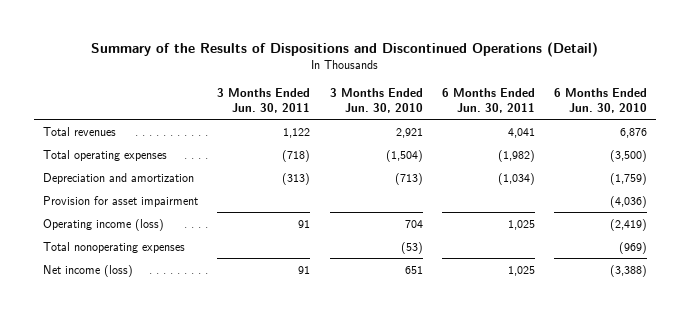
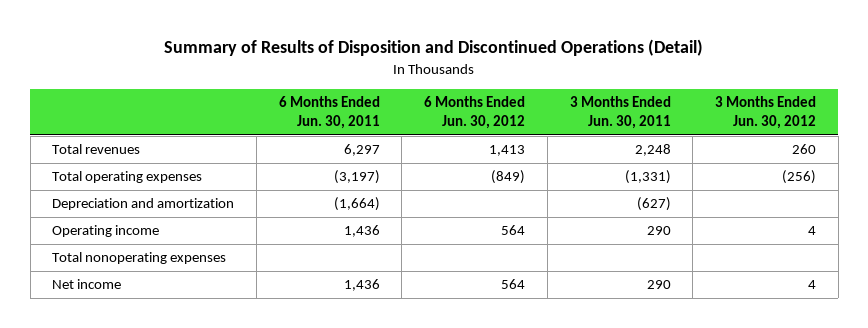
[91,41,599,57] Summary of the Results of Dispositions and Discontinued Operations (Detail) -> [164,39,704,57] Summary of Results of Disposition and Discontinued Operations (Detail)
[329,87,423,113] 3 Months Ended Jun. 30, 2010 -> none
[553,87,647,113] 6 Months Ended Jun. 30, 2010 -> none
none -> [424,96,526,130] 6 Months Ended Jun. 30, 2012
none -> [715,96,817,130] 3 Months Ended Jun. 30, 2012
[43,195,199,207] Provision for asset impairment -> none
[283,127,311,138] 1,122 -> [634,144,671,157] 2,248
[507,127,535,138] 4,041 -> [343,144,380,157] 6,297
[282,149,311,162] (718) -> [624,170,671,185] (1,331)
[497,149,535,162] (1,982) -> [333,170,380,185] (3,197)
[282,172,311,185] (313) -> [636,197,671,212] (627)
[497,172,535,185] (1,034) -> [333,197,380,212] (1,664)
[43,218,165,231] Operating income (loss) -> [52,225,160,238] Operating income
[298,219,311,228] 91 -> [646,226,671,236] 290
[507,219,535,230] 1,025 -> [343,225,380,238] 1,436
[43,264,134,277] Net income (loss) -> [52,279,122,290] Net income
[298,265,311,274] 91 -> [646,280,671,290] 290
[507,265,535,276] 1,025 -> [343,279,380,292] 1,436

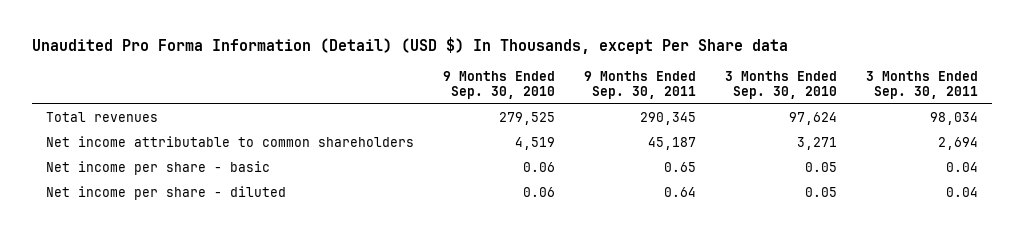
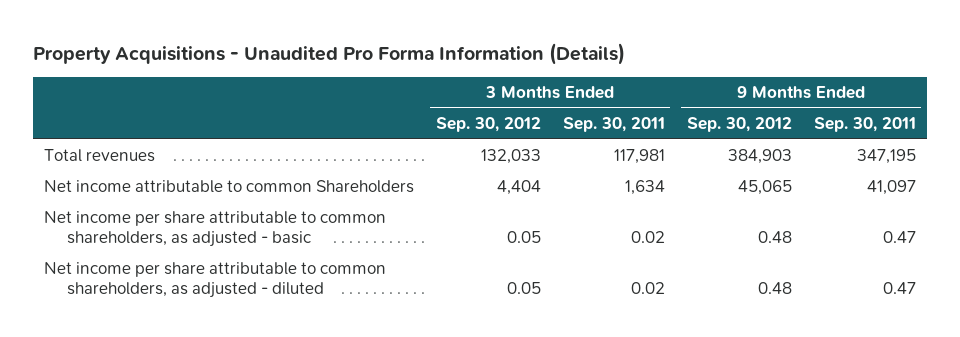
[31,37,788,55] Unaudited Pro Forma Information (Detail) (USD $) In Thousands, except Per Share data -> [33,42,626,65] Property Acquisitions - Unaudited Pro Forma Information (Details)
[443,70,556,99] 9 Months Ended Sep. 30, 2010 -> none
[725,70,838,99] 3 Months Ended Sep. 30, 2010 -> none
none -> [435,117,541,133] Sep. 30, 2012
none -> [686,117,792,133] Sep. 30, 2012
[640,112,697,126] 290,345 -> [856,149,916,165] 347,195
[930,112,979,126] 98,034 -> [613,149,665,165] 117,981
[46,136,415,148] Net income attributable to common shareholders -> [44,180,415,194] Net income attributable to common Shareholders
[648,137,697,151] 45,187 -> [866,180,916,196] 41,097
[938,137,979,151] 2,694 -> [624,180,665,196] 1,634
[46,161,271,176] Net income per share - basic -> [44,211,387,248] Net income per share attributable to common shareholders, as adjusted - basic
[664,162,697,173] 0.65 -> [882,231,916,244] 0.47
[946,162,979,173] 0.04 -> [630,231,665,244] 0.02
[46,186,287,201] Net income per share - diluted -> [44,262,387,299] Net income per share attributable to common shareholders, as adjusted - diluted
[664,187,697,198] 0.64 -> [882,282,916,295] 0.47
[946,187,979,198] 0.04 -> [630,282,665,295] 0.02

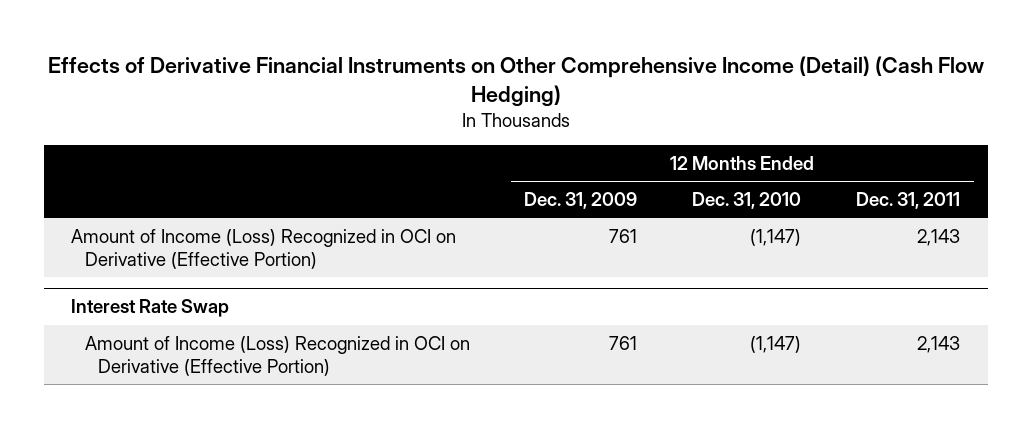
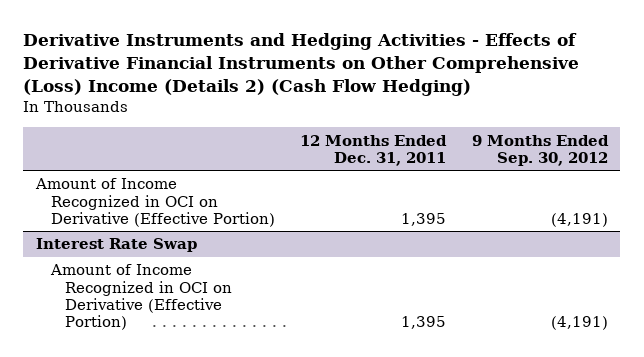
[47,55,984,107] Effects of Derivative Financial Instruments on Other Comprehensive Income (Detail) (Cash Flow Hedging) -> [23,33,580,97] Derivative Instruments and Hedging Activities - Effects of Derivative Financial Instruments on Other Comprehensive (Loss) Income (Details 2) (Cash Flow Hedging)
[524,191,638,209] Dec. 31, 2009 -> none
[692,191,802,209] Dec. 31, 2010 -> none
none -> [471,134,609,166] 9 Months Ended Sep. 30, 2012
[71,228,457,270] Amount of Income (Loss) Recognized in OCI on Derivative (Effective Portion) -> [35,178,275,227] Amount of Income Recognized in OCI on Derivative (Effective Portion)
[917,228,961,246] 2,143 -> [401,212,447,226] 1,395
[84,335,470,377] Amount of Income (Loss) Recognized in OCI on Derivative (Effective Portion) -> [49,264,232,330] Amount of Income Recognized in OCI on Derivative (Effective Portion)
[917,335,961,353] 2,143 -> [401,315,447,329] 1,395

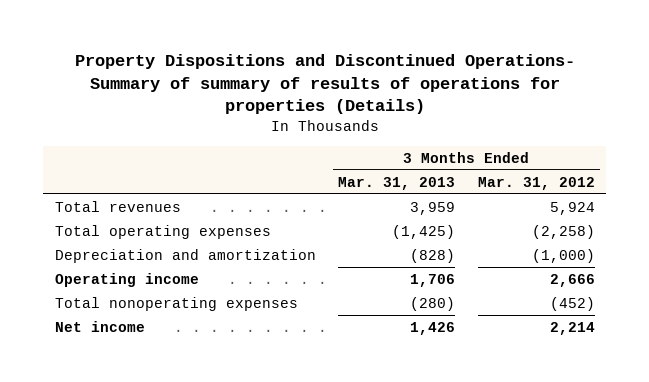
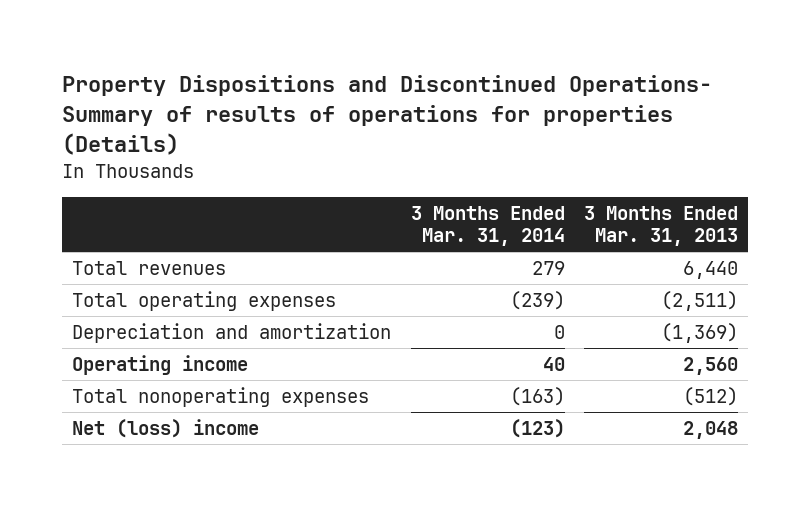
[74,54,575,115] Property Dispositions and Discontinued Operations- Summary of summary of results of operations for properties (Details) -> [62,75,713,156] Property Dispositions and Discontinued Operations- Summary of results of operations for properties (Details)
[477,176,595,190] Mar. 31, 2012 -> none
none -> [410,206,565,247] 3 Months Ended Mar. 31, 2014
[410,201,456,215] 3,959 -> [683,260,739,279] 6,440
[392,224,456,239] (1,425) -> [661,290,739,311] (2,511)
[410,248,456,263] (828) -> [661,322,739,343] (1,369)
[410,273,456,287] 1,706 -> [683,356,739,375] 2,560
[410,296,456,311] (280) -> [683,386,739,406] (512)
[54,320,145,332] Net income -> [72,418,260,438] Net (loss) income
[410,321,456,335] 1,426 -> [683,420,739,439] 2,048

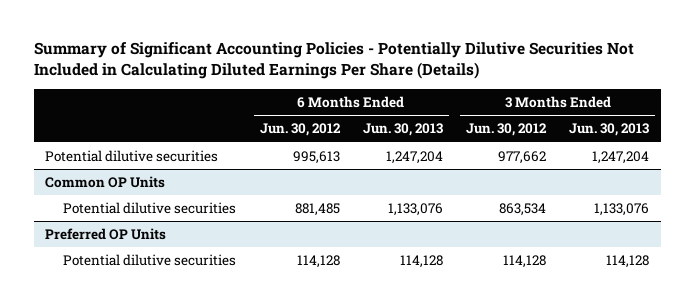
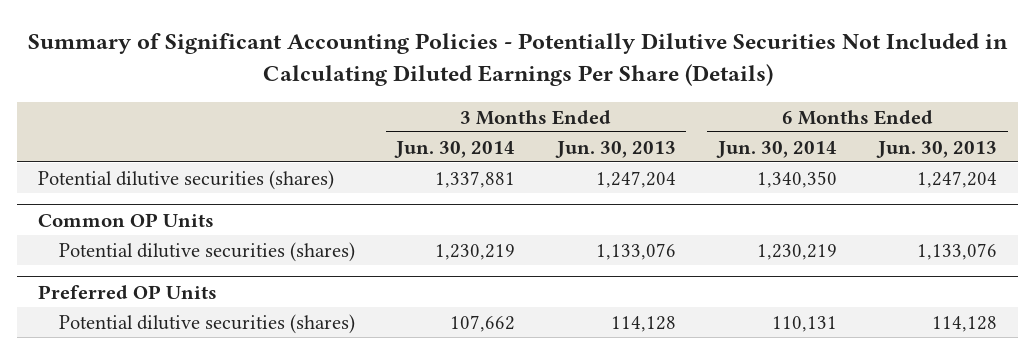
[259,123,341,137] Jun. 30, 2012 -> none
[466,123,548,137] Jun. 30, 2012 -> none
none -> [394,140,516,158] Jun. 30, 2014
none -> [715,140,837,158] Jun. 30, 2014
[45,150,219,163] Potential dilutive securities -> [38,169,335,190] Potential dilutive securities (shares)
[63,202,237,215] Potential dilutive securities -> [58,241,355,262] Potential dilutive securities (shares)
[63,254,237,267] Potential dilutive securities -> [58,313,355,334] Potential dilutive securities (shares)

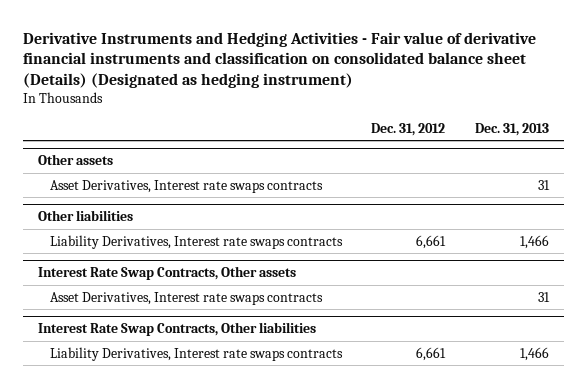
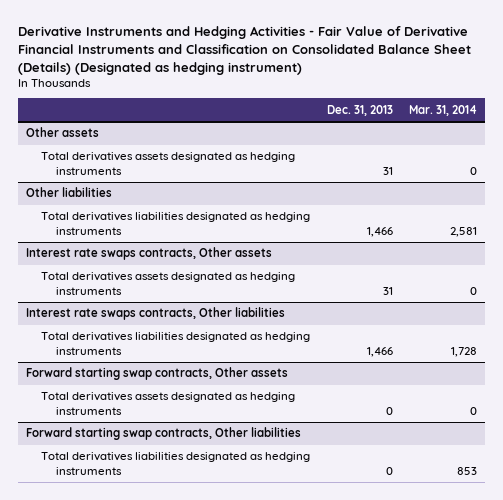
[22,31,536,88] Derivative Instruments and Hedging Activities - Fair value of derivative financial instruments and classification on consolidated balance sheet (Details) (Designated as hedging instrument) -> [18,25,472,75] Derivative Instruments and Hedging Activities - Fair Value of Derivative Financial Instruments and Classification on Consolidated Balance Sheet (Details) (Designated as hedging instrument)
[371,122,446,136] Dec. 31, 2012 -> none
none -> [408,104,477,116] Mar. 31, 2014
[49,179,323,193] Asset Derivatives, Interest rate swaps contracts -> [41,152,296,175] Total derivatives assets designated as hedging instruments
[49,234,343,249] Liability Derivatives, Interest rate swaps contracts -> [41,212,311,235] Total derivatives liabilities designated as hedging instruments
[37,266,296,281] Interest Rate Swap Contracts, Other assets -> [26,247,273,261] Interest rate swaps contracts, Other assets
[49,291,323,305] Asset Derivatives, Interest rate swaps contracts -> [41,272,296,295] Total derivatives assets designated as hedging instruments
[37,322,316,337] Interest Rate Swap Contracts, Other liabilities -> [26,307,286,321] Interest rate swaps contracts, Other liabilities
[49,346,343,361] Liability Derivatives, Interest rate swaps contracts -> [41,332,311,355] Total derivatives liabilities designated as hedging instruments
none -> [26,367,289,381] Forward starting swap contracts, Other assets
none -> [41,392,296,415] Total derivatives assets designated as hedging instruments
none -> [26,427,302,441] Forward starting swap contracts, Other liabilities
none -> [41,452,311,475] Total derivatives liabilities designated as hedging instruments

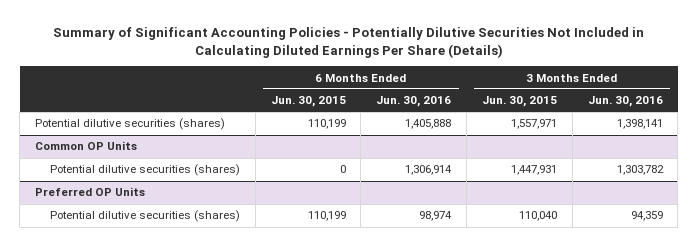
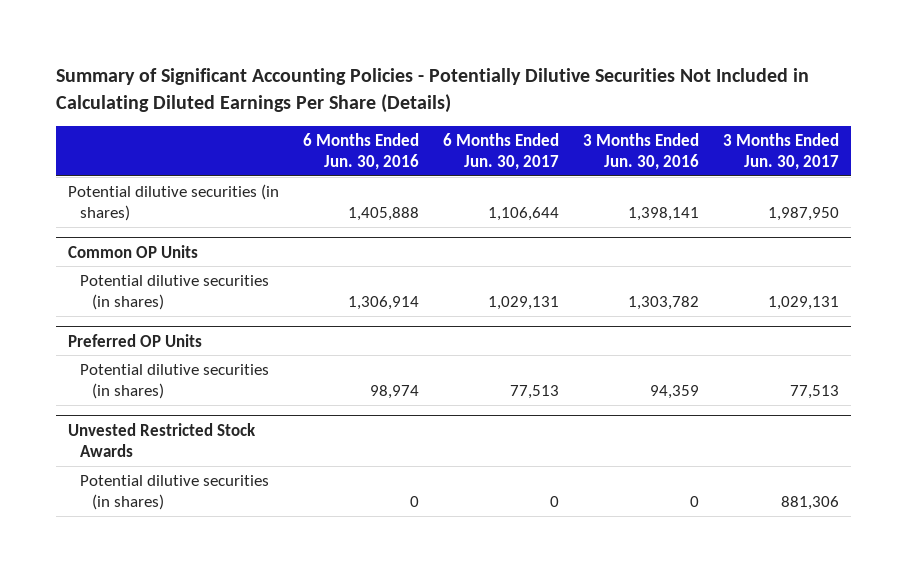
[270,96,346,108] Jun. 30, 2015 -> none
[481,96,557,108] Jun. 30, 2015 -> none
none -> [442,132,559,171] 6 Months Ended Jun. 30, 2017
none -> [723,132,840,171] 3 Months Ended Jun. 30, 2017
[35,118,226,131] Potential dilutive securities (shares) -> [67,183,279,222] Potential dilutive securities (in shares)
[49,164,240,177] Potential dilutive securities (shares) -> [79,274,269,311] Potential dilutive securities (in shares)
[49,210,240,223] Potential dilutive securities (shares) -> [79,363,269,400] Potential dilutive securities (in shares)
none -> [67,422,256,458] Unvested Restricted Stock Awards
none -> [79,474,269,511] Potential dilutive securities (in shares)

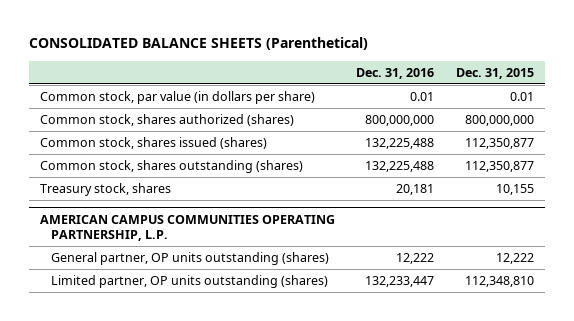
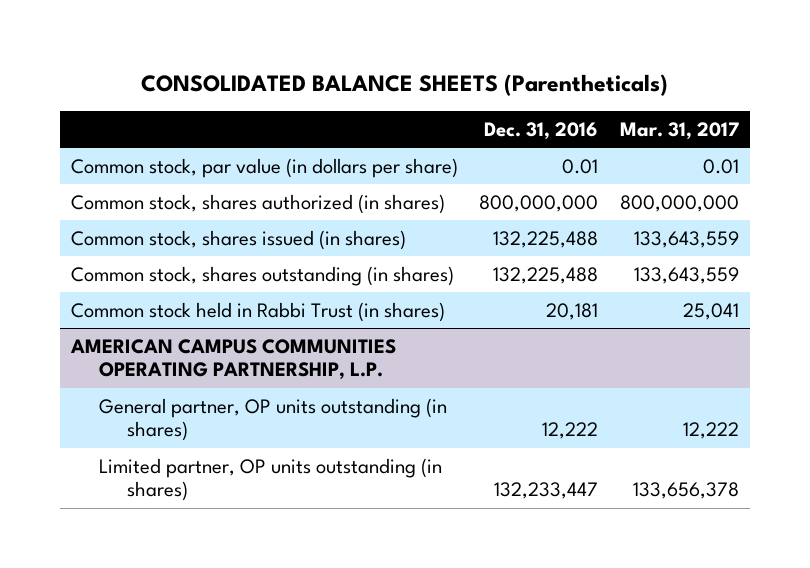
[29,37,369,51] CONSOLIDATED BALANCE SHEETS (Parenthetical) -> [140,74,668,97] CONSOLIDATED BALANCE SHEETS (Parentheticals)
[455,67,534,79] Dec. 31, 2015 -> none
none -> [620,122,740,141] Mar. 31, 2017
[39,114,294,127] Common stock, shares authorized (shares) -> [70,193,445,214] Common stock, shares authorized (in shares)
[39,137,267,150] Common stock, shares issued (shares) -> [70,229,406,250] Common stock, shares issued (in shares)
[39,160,303,174] Common stock, shares outstanding (shares) -> [70,265,454,286] Common stock, shares outstanding (in shares)
[39,183,171,197] Treasury stock, shares -> [70,301,445,322] Common stock held in Rabbi Trust (in shares)
[50,252,329,266] General partner, OP units outstanding (shares) -> [98,397,447,442] General partner, OP units outstanding (in shares)
[50,275,328,289] Limited partner, OP units outstanding (shares) -> [98,457,442,502] Limited partner, OP units outstanding (in shares)

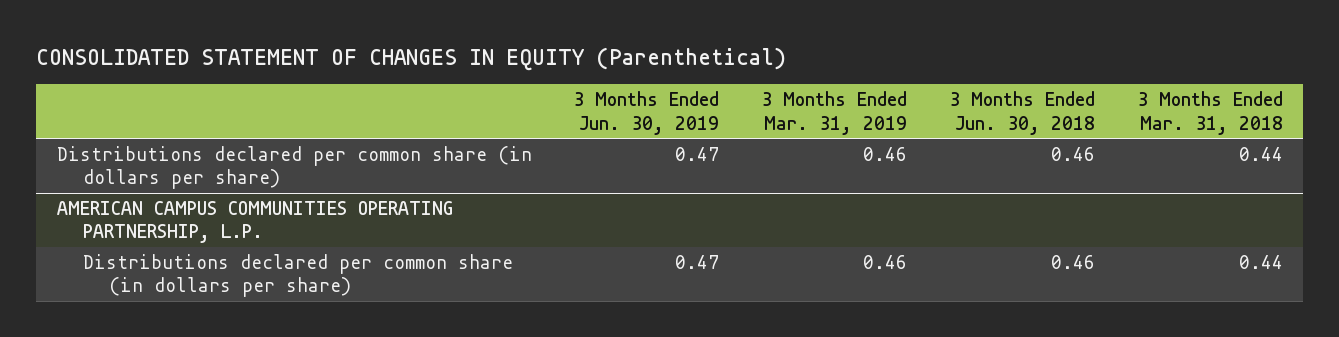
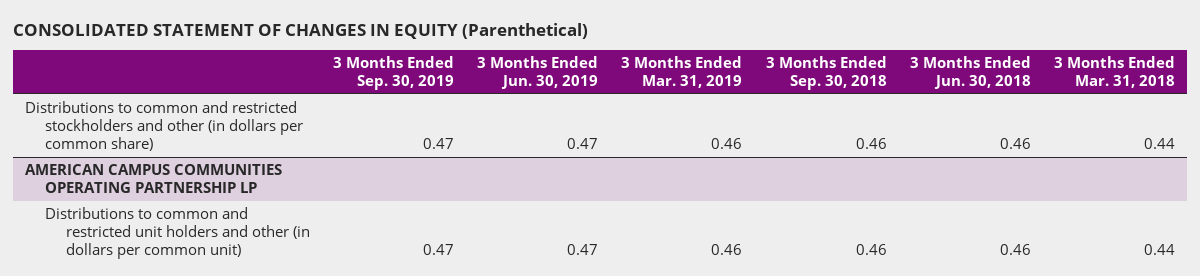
none -> [333,56,455,90] 3 Months Ended Sep. 30, 2019
none -> [765,56,887,90] 3 Months Ended Sep. 30, 2018
[56,145,532,190] Distributions declared per common share (in dollars per share) -> [24,101,304,151] Distributions to common and restricted stockholders and other (in dollars per common share)
[56,200,453,244] AMERICAN CAMPUS COMMUNITIES OPERATING PARTNERSHIP, L.P. -> [24,164,282,193] AMERICAN CAMPUS COMMUNITIES OPERATING PARTNERSHIP LP
[82,253,513,298] Distributions declared per common share (in dollars per share) -> [45,207,310,259] Distributions to common and restricted unit holders and other (in dollars per common unit)

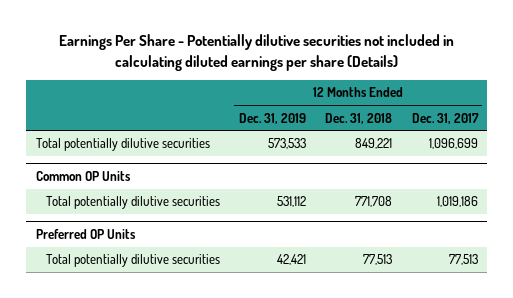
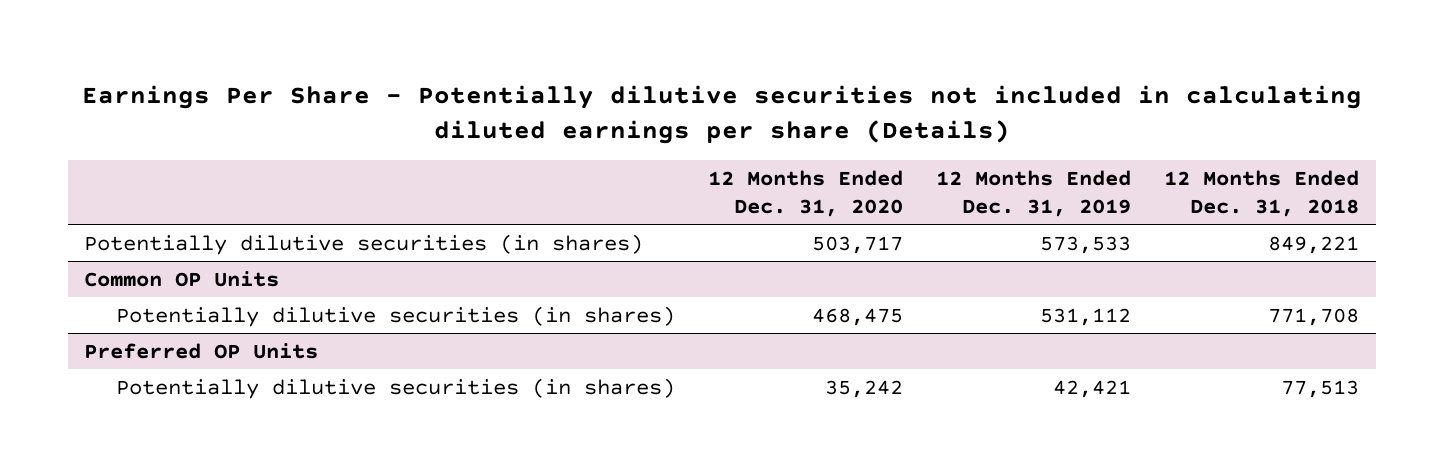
[411,112,479,124] Dec. 31, 2017 -> none
none -> [707,170,903,217] 12 Months Ended Dec. 31, 2020
[35,138,210,152] Total potentially dilutive securities -> [84,233,644,255] Potentially dilutive securities (in shares)
[45,196,220,210] Total potentially dilutive securities -> [115,305,675,327] Potentially dilutive securities (in shares)
[45,254,220,268] Total potentially dilutive securities -> [115,377,675,399] Potentially dilutive securities (in shares)

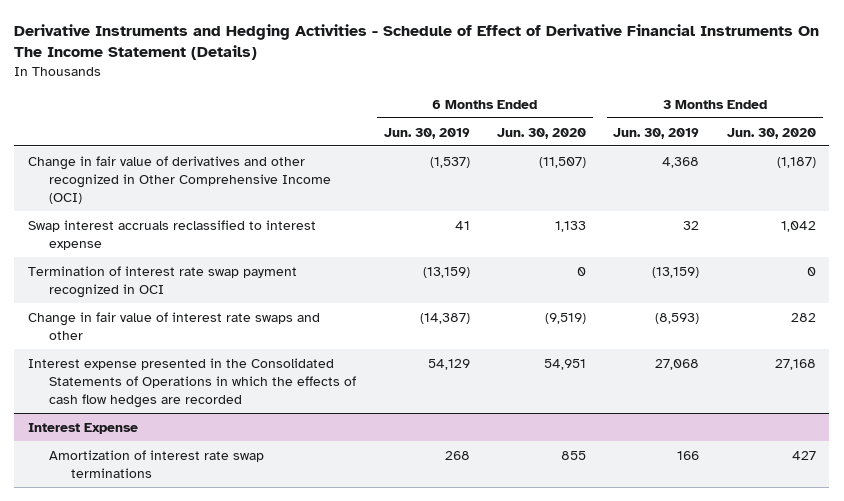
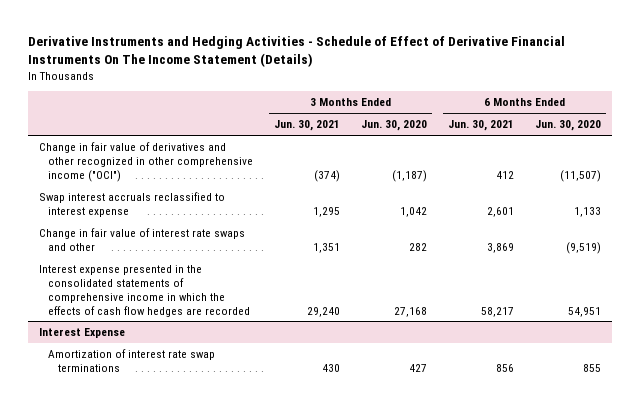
[383,127,470,139] Jun. 30, 2019 -> none
[613,127,700,139] Jun. 30, 2019 -> none
none -> [274,120,341,132] Jun. 30, 2021
none -> [448,120,515,132] Jun. 30, 2021
[27,155,332,204] Change in fair value of derivatives and other recognized in Other Comprehensive Income (OCI) -> [38,142,254,182] Change in fair value of derivatives and other recognized in other comprehensive income ("OCI")
[27,265,297,298] Termination of interest rate swap payment recognized in OCI -> none
[27,357,357,408] Interest expense presented in the Consolidated Statements of Operations in which the effects of cash flow hedges are recorded -> [38,265,251,317] Interest expense presented in the consolidated statements of comprehensive income in which the effects of cash flow hedges are recorded

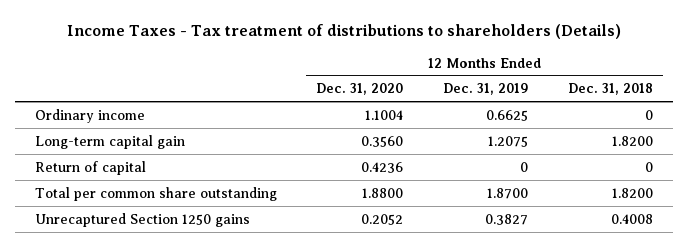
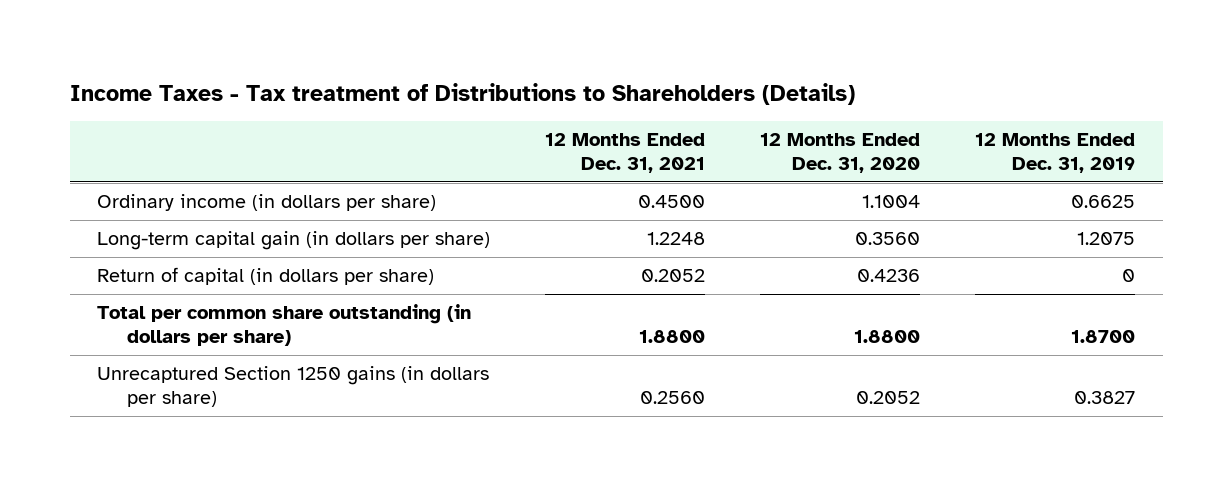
[66,24,621,40] Income Taxes - Tax treatment of distributions to shareholders (Details) -> [69,82,855,105] Income Taxes - Tax treatment of Distributions to Shareholders (Details)
[567,83,653,96] Dec. 31, 2018 -> none
none -> [545,133,706,173] 12 Months Ended Dec. 31, 2021
[34,108,145,123] Ordinary income -> [97,194,437,212] Ordinary income (in dollars per share)
[34,134,185,149] Long-term capital gain -> [97,231,491,251] Long-term capital gain (in dollars per share)
[34,160,146,175] Return of capital -> [97,267,435,286] Return of capital (in dollars per share)
[34,186,277,201] Total per common share outstanding -> [97,304,472,346] Total per common share outstanding (in dollars per share)
[34,212,250,227] Unrecaptured Section 1250 gains -> [97,366,490,407] Unrecaptured Section 1250 gains (in dollars per share)

